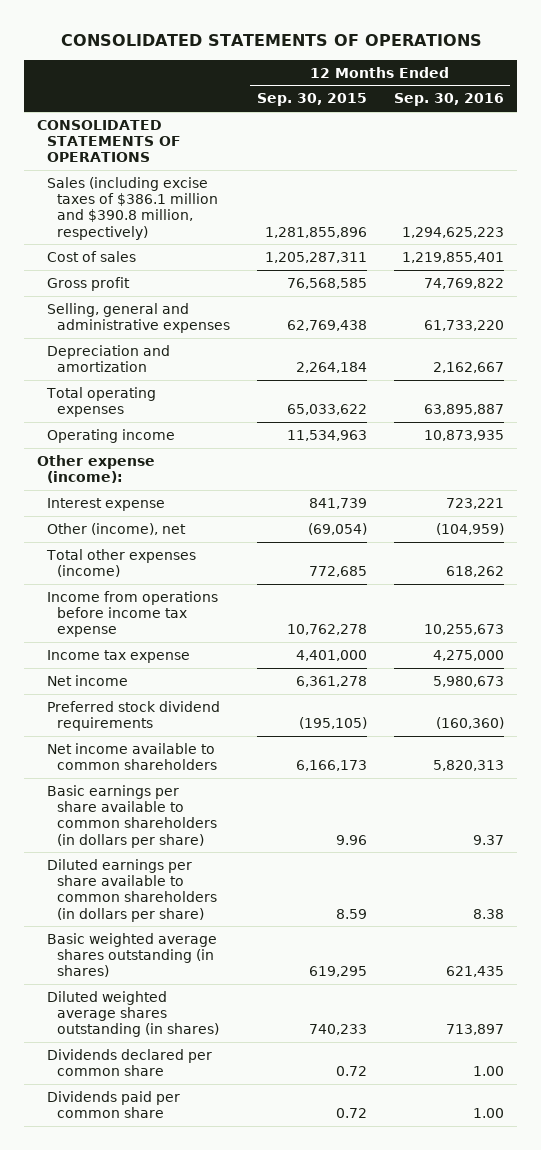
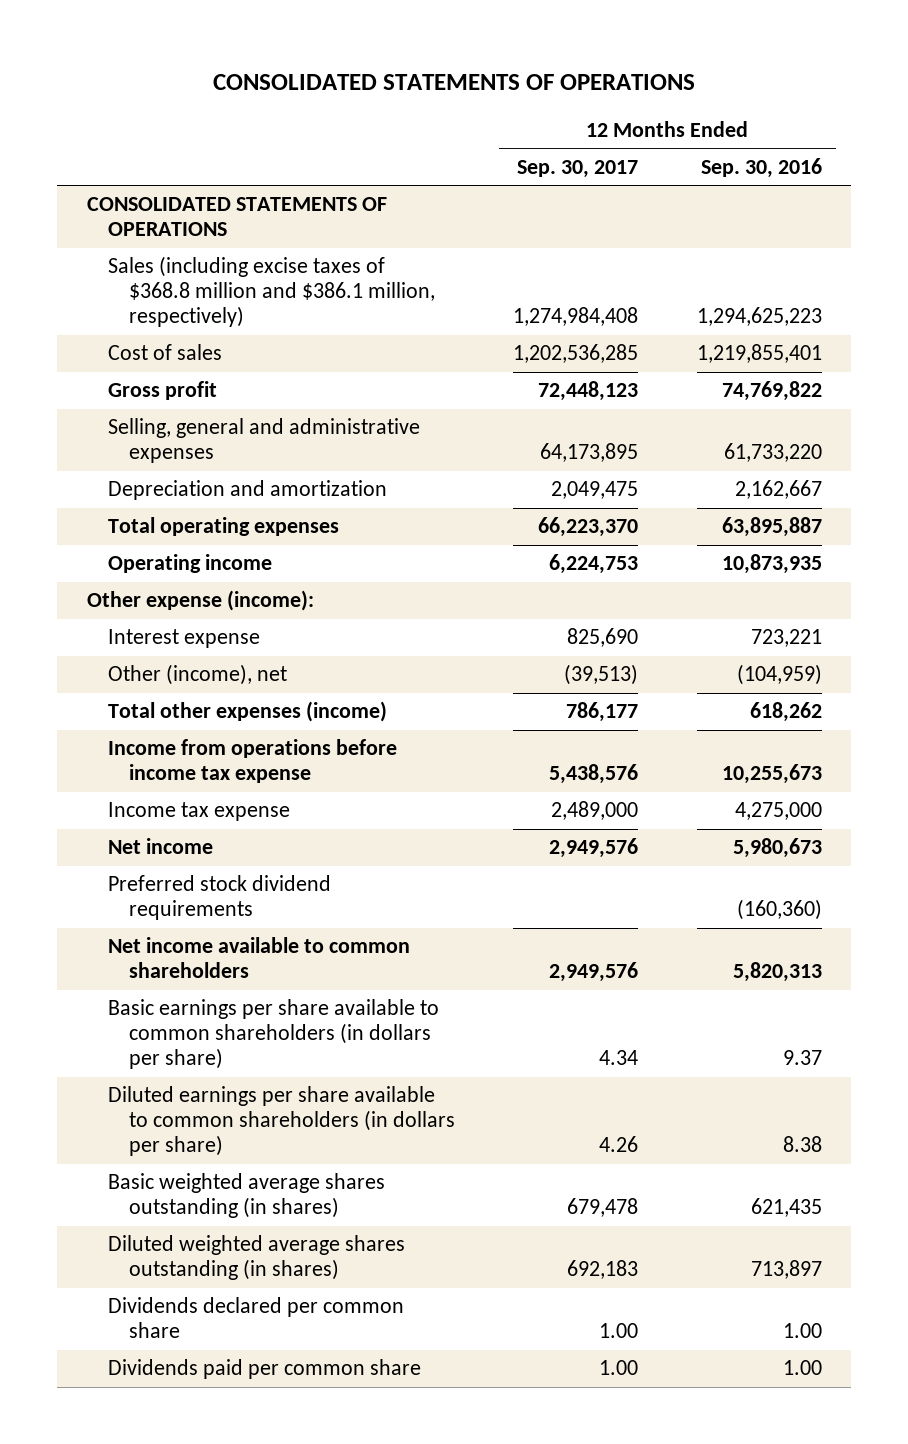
[256,93,367,107] Sep. 30, 2015 -> none
none -> [517,159,639,178] Sep. 30, 2017
[47,176,219,240] Sales (including excise taxes of $386.1 million and $390.8 million, respectively) -> [107,256,435,328] Sales (including excise taxes of $368.8 million and $386.1 million, respectively)

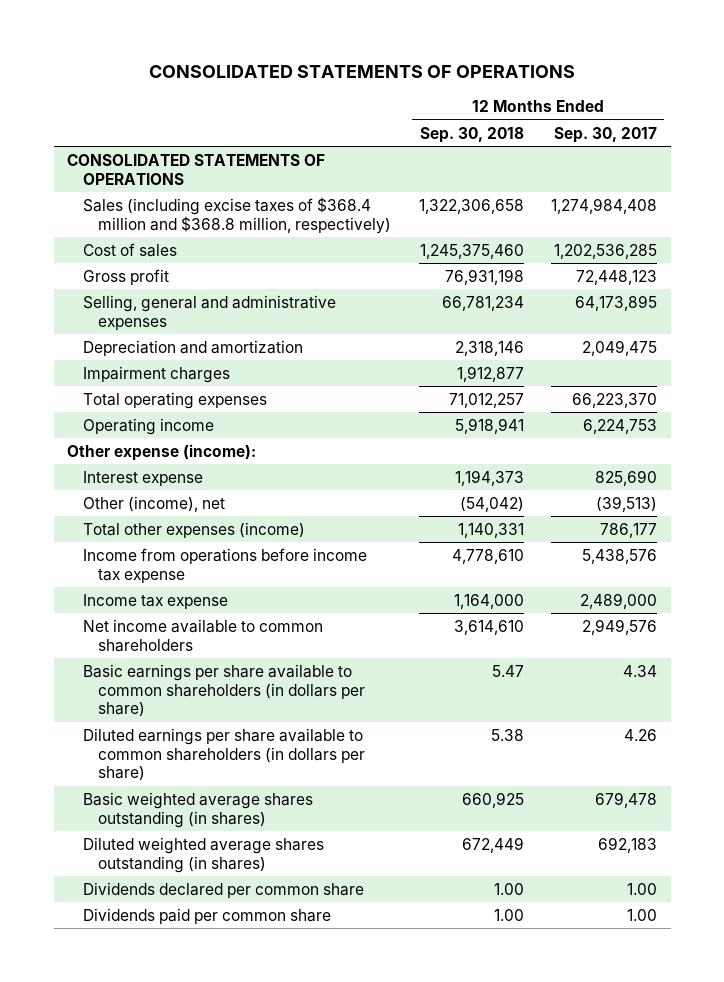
[700,157,822,178] Sep. 30, 2016 -> none
none -> [419,126,524,143] Sep. 30, 2018
[107,256,435,328] Sales (including excise taxes of $368.8 million and $386.1 million, respectively) -> [82,196,392,234] Sales (including excise taxes of $368.4 million and $368.8 million, respectively)
none -> [82,365,230,383] Impairment charges
[107,838,213,855] Net income -> none
[107,875,331,921] Preferred stock dividend requirements -> none

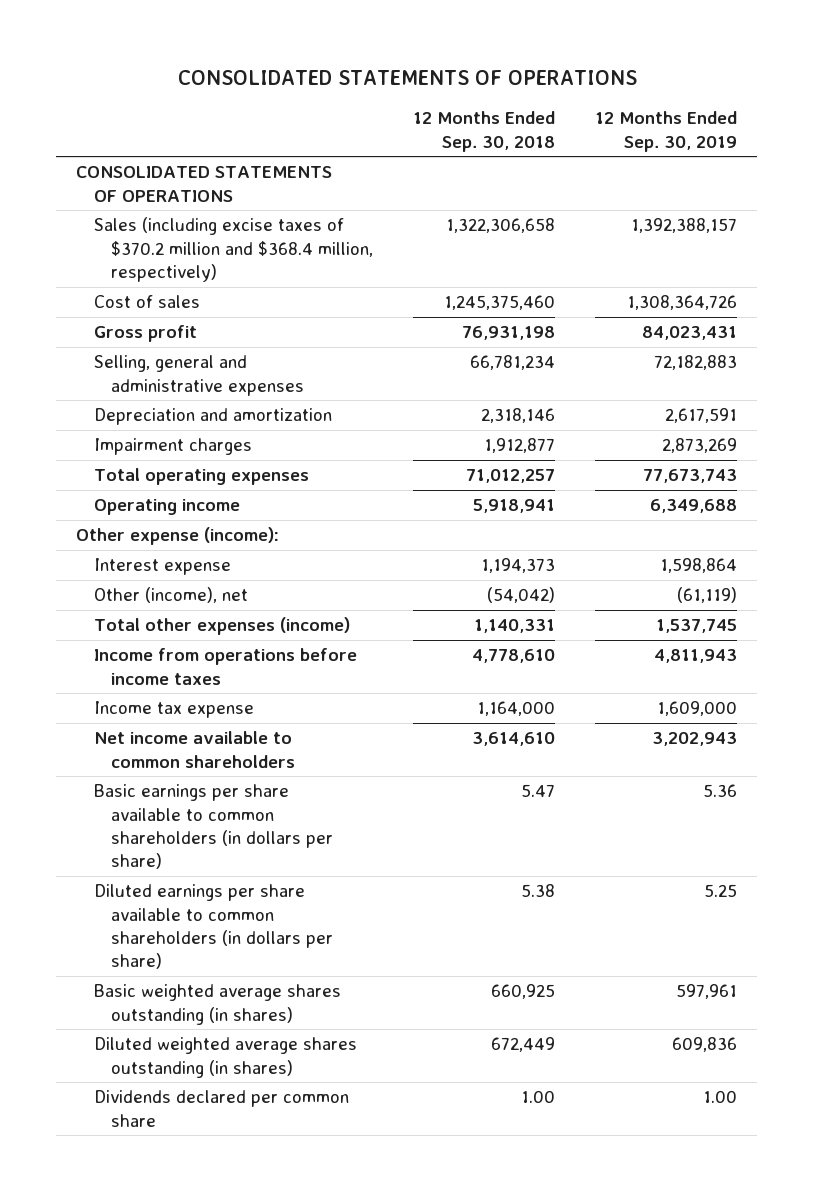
[554,126,658,143] Sep. 30, 2017 -> none
none -> [594,111,737,152] 12 Months Ended Sep. 30, 2019
[82,196,392,234] Sales (including excise taxes of $368.4 million and $368.8 million, respectively) -> [93,217,373,282] Sales (including excise taxes of $370.2 million and $368.4 million, respectively)
[82,547,367,583] Income from operations before income tax expense -> [93,648,357,685] Income from operations before income taxes
[82,907,331,924] Dividends paid per common share -> none

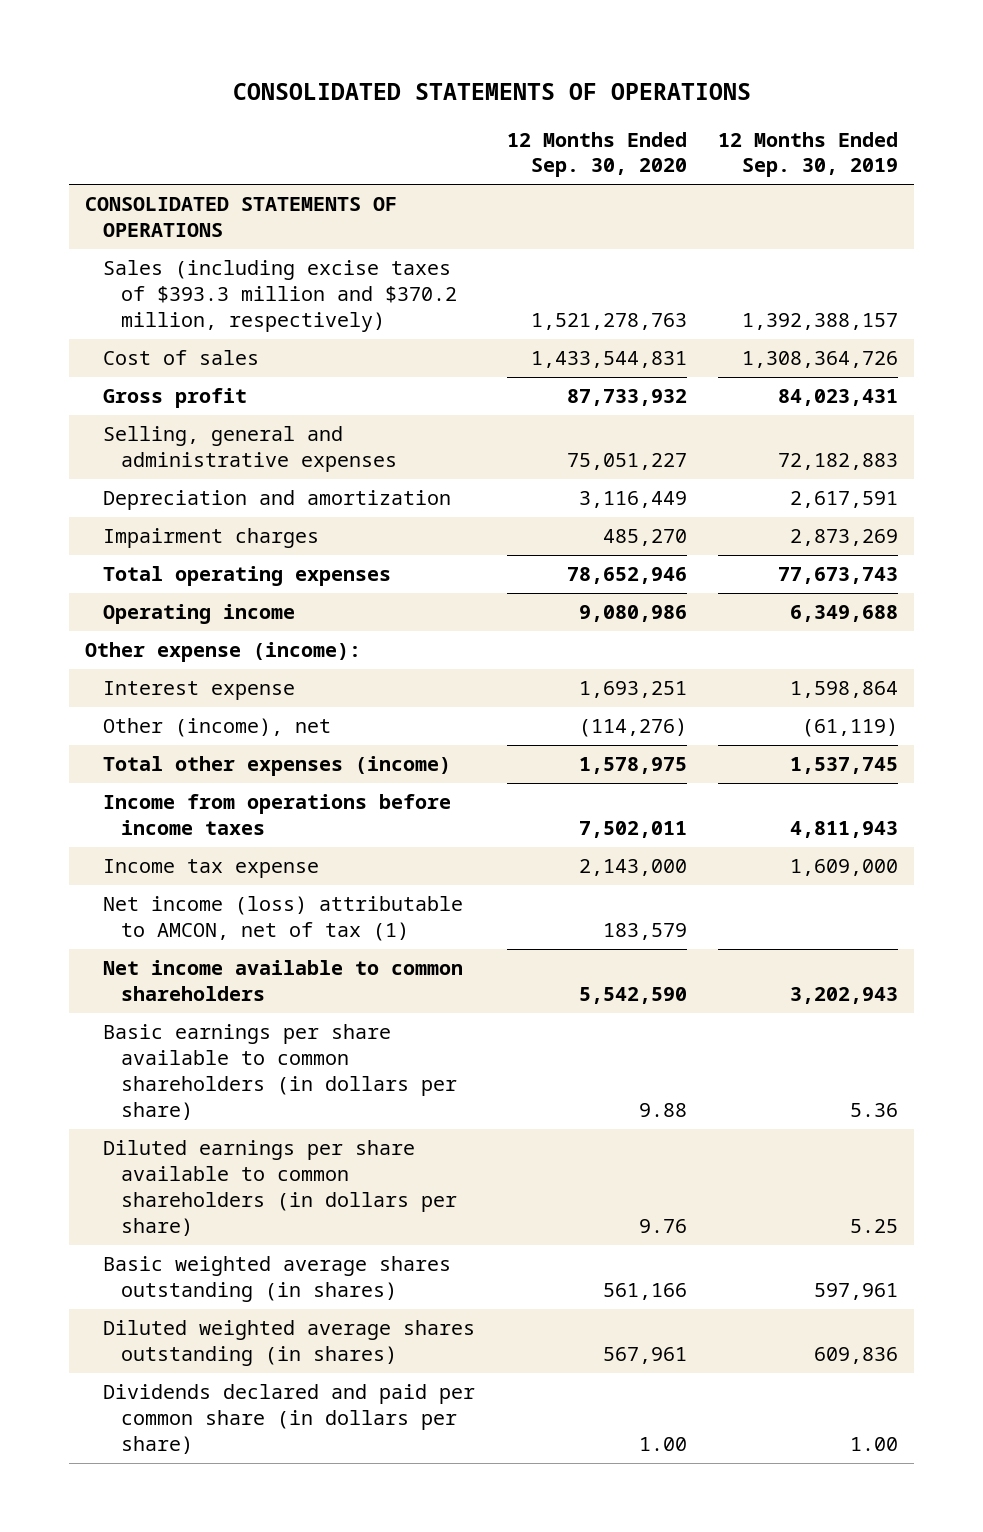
[412,111,555,152] 12 Months Ended Sep. 30, 2018 -> none
none -> [506,131,687,178] 12 Months Ended Sep. 30, 2020
[93,217,373,282] Sales (including excise taxes of $370.2 million and $368.4 million, respectively) -> [103,260,458,332] Sales (including excise taxes of $393.3 million and $370.2 million, respectively)
none -> [103,896,464,942] Net income (loss) attributable to AMCON, net of tax (1)
[93,1090,349,1127] Dividends declared per common share -> [103,1384,476,1454] Dividends declared and paid per common share (in dollars per share)

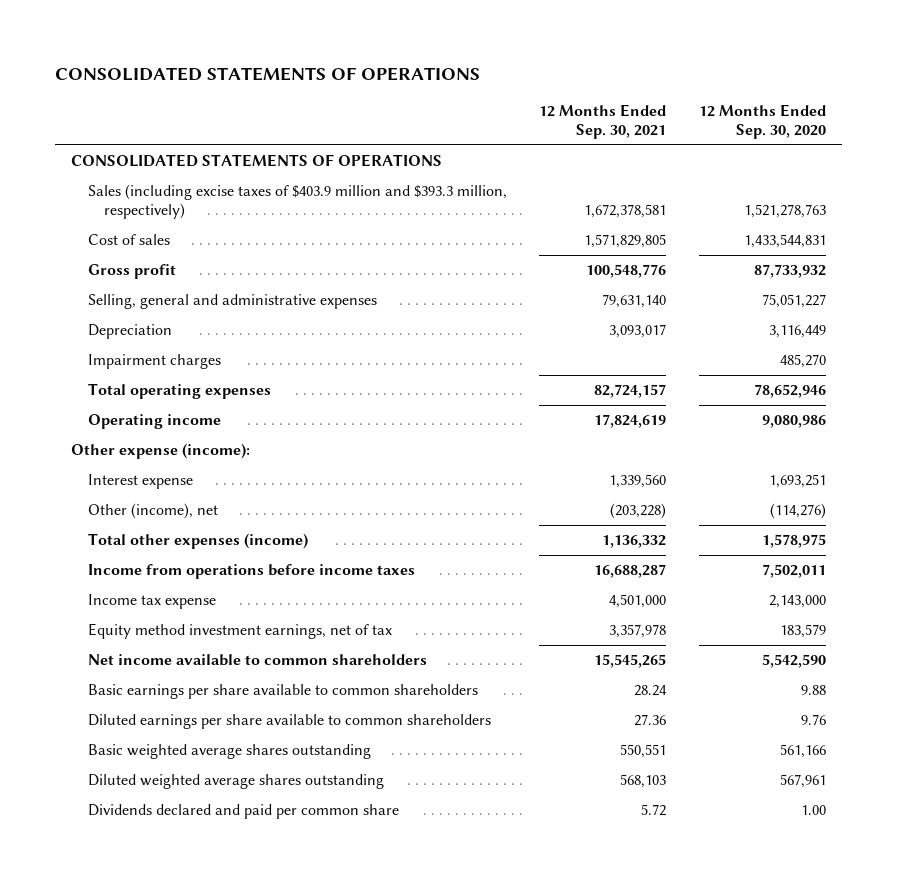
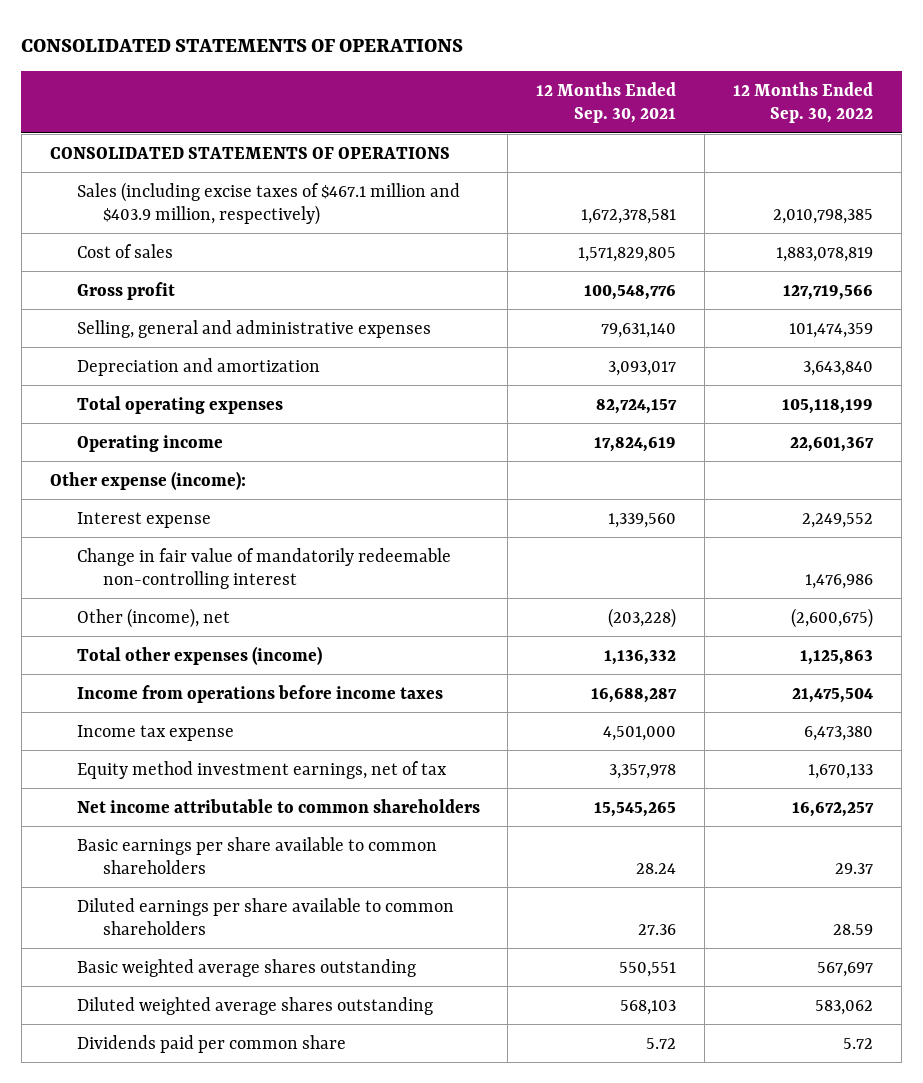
[698,103,826,140] 12 Months Ended Sep. 30, 2020 -> none
none -> [733,82,874,124] 12 Months Ended Sep. 30, 2022
[87,184,507,220] Sales (including excise taxes of $403.9 million and $393.3 million, respectively) -> [76,181,460,225] Sales (including excise taxes of $467.1 million and $403.9 million, respectively)
[87,354,221,370] Impairment charges -> none
[87,324,172,340] Depreciation -> [76,357,320,376] Depreciation and amortization
none -> [76,547,451,589] Change in fair value of mandatorily redeemable non-controlling interest
[87,654,427,667] Net income available to common shareholders -> [76,798,480,813] Net income attributable to common shareholders
[87,804,399,820] Dividends declared and paid per common share -> [76,1034,346,1053] Dividends paid per common share

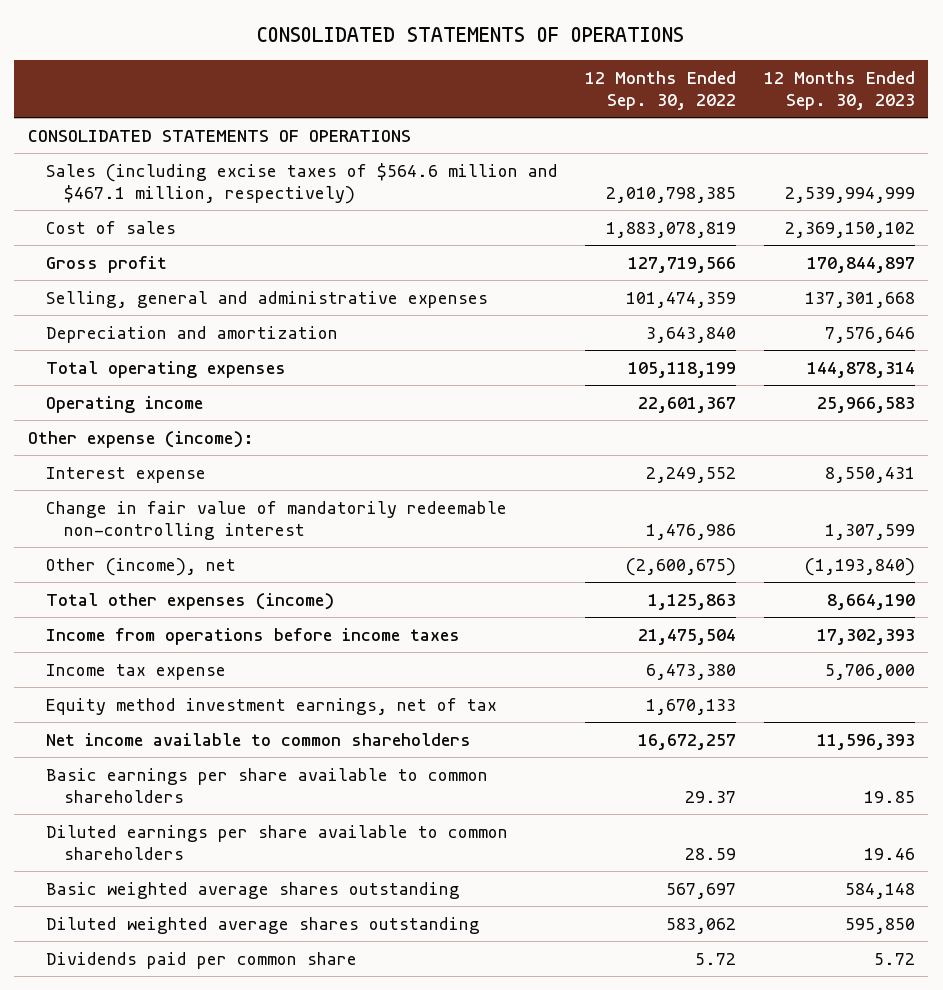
[536,82,677,124] 12 Months Ended Sep. 30, 2021 -> none
none -> [763,71,915,110] 12 Months Ended Sep. 30, 2023
[76,181,460,225] Sales (including excise taxes of $467.1 million and $403.9 million, respectively) -> [46,162,559,204] Sales (including excise taxes of $564.6 million and $467.1 million, respectively)
[76,798,480,813] Net income attributable to common shareholders -> [46,732,472,746] Net income available to common shareholders

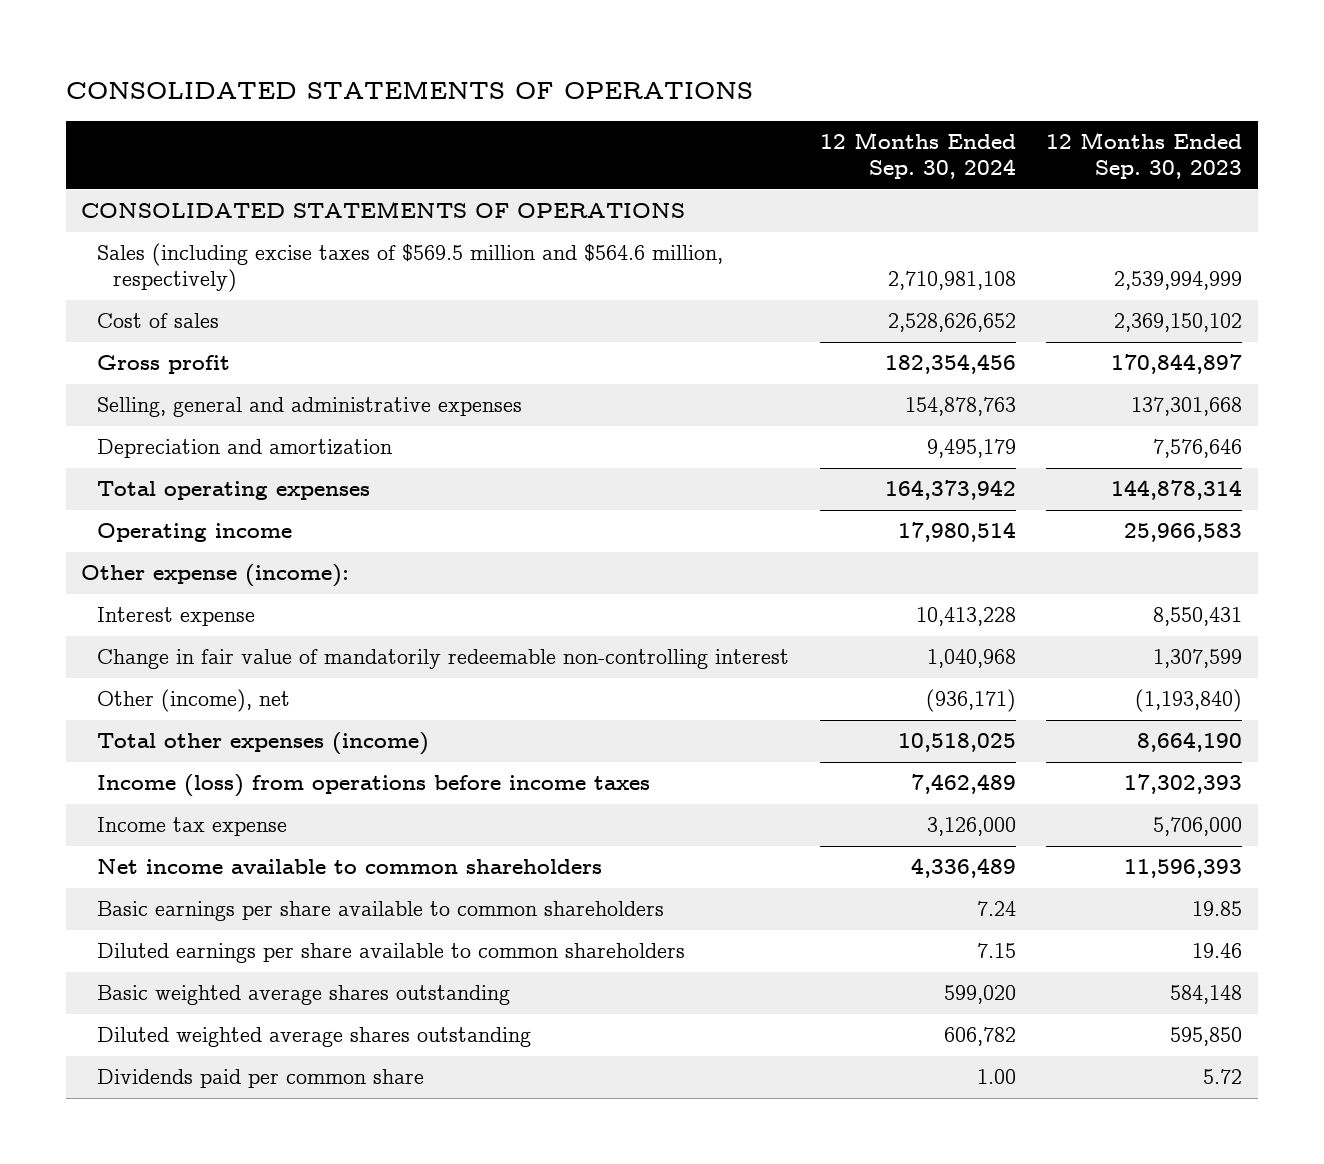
[585,71,737,110] 12 Months Ended Sep. 30, 2022 -> none
none -> [819,132,1016,179] 12 Months Ended Sep. 30, 2024
[46,162,559,204] Sales (including excise taxes of $564.6 million and $467.1 million, respectively) -> [97,243,724,292] Sales (including excise taxes of $569.5 million and $564.6 million, respectively)
[46,627,461,645] Income from operations before income taxes -> [97,774,651,798] Income (loss) from operations before income taxes
[46,697,498,715] Equity method investment earnings, net of tax -> none

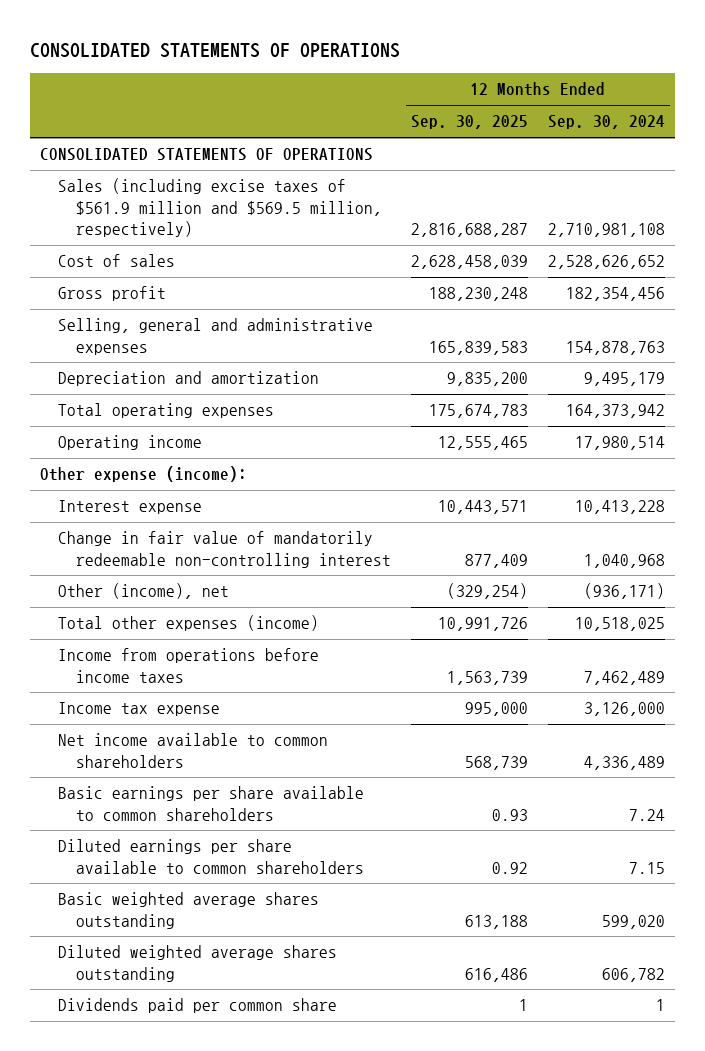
[1046,132,1243,179] 12 Months Ended Sep. 30, 2023 -> none
none -> [411,115,529,130] Sep. 30, 2025
[97,243,724,292] Sales (including excise taxes of $569.5 million and $564.6 million, respectively) -> [58,178,383,238] Sales (including excise taxes of $561.9 million and $569.5 million, respectively)
[97,774,651,798] Income (loss) from operations before income taxes -> [58,648,320,683] Income from operations before income taxes
[976,1069,1016,1085] 1.00 -> [655,999,665,1012] 1

